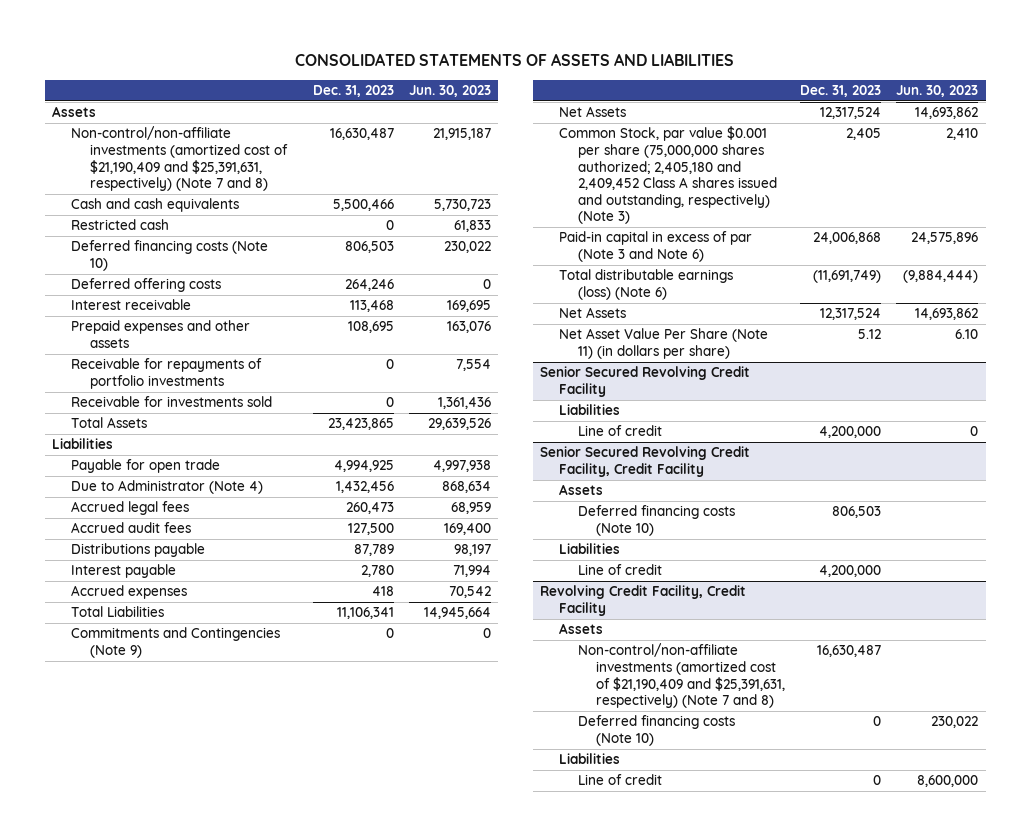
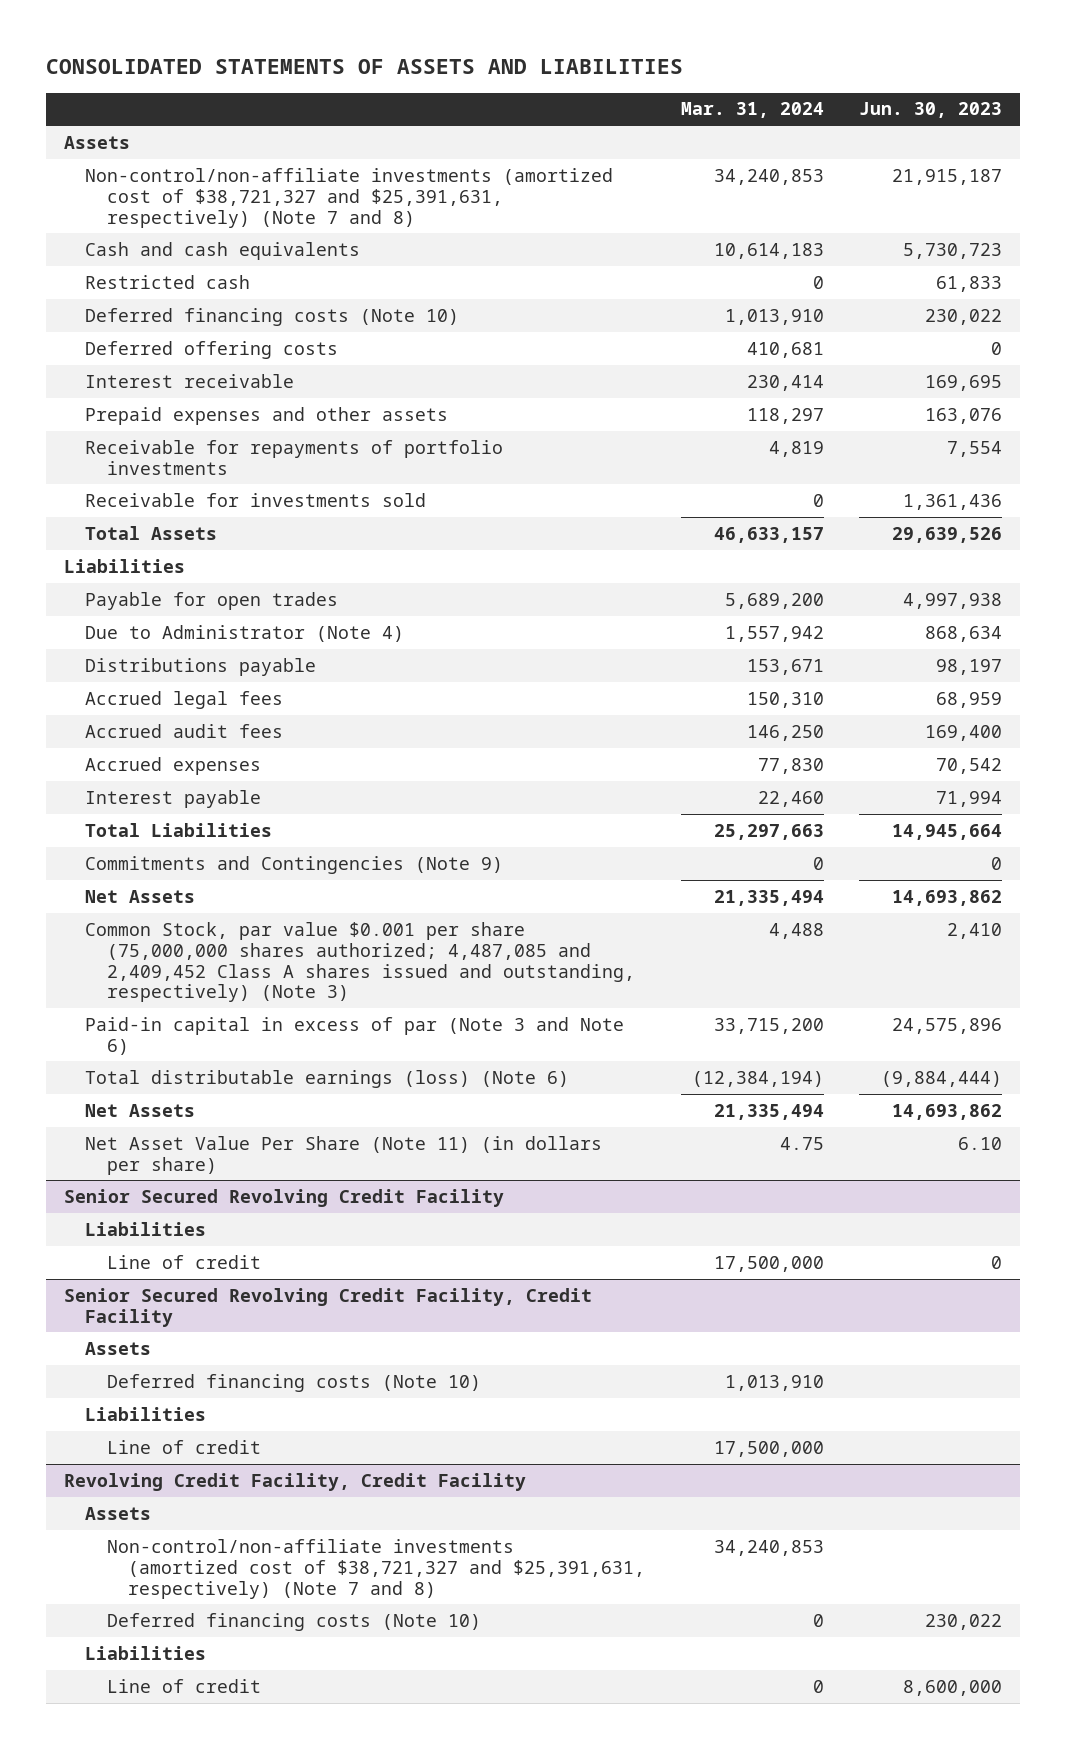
[312,85,394,98] Dec. 31, 2023 -> none
none -> [680,102,824,119] Mar. 31, 2024
[71,126,288,192] Non-control/non-affiliate investments (amortized cost of $21,190,409 and $25,391,631, respectively) (Note 7 and 8) -> [85,167,614,228] Non-control/non-affiliate investments (amortized cost of $38,721,327 and $25,391,631, respectively) (Note 7 and 8)
[71,459,221,474] Payable for open trade -> [85,591,339,610] Payable for open trades
[71,543,206,558] Distributions payable -> [85,657,317,676] Distributions payable
[71,564,177,579] Interest payable -> [85,789,262,808] Interest payable
[558,126,777,225] Common Stock, par value $0.001 per share (75,000,000 shares authorized; 2,405,180 and 2,409,452 Class A shares issued and outstanding, respectively) (Note 3) -> [85,921,635,1003] Common Stock, par value $0.001 per share (75,000,000 shares authorized; 4,487,085 and 2,409,452 Class A shares issued and outstanding, respectively) (Note 3)
[577,643,786,709] Non-control/non-affiliate investments (amortized cost of $21,190,409 and $25,391,631, respectively) (Note 7 and 8) -> [106,1538,646,1599] Non-control/non-affiliate investments (amortized cost of $38,721,327 and $25,391,631, respectively) (Note 7 and 8)

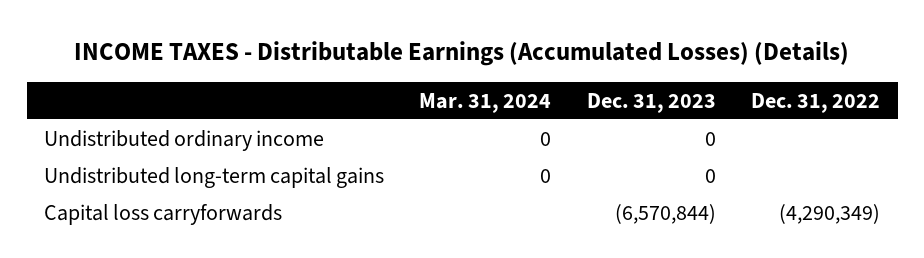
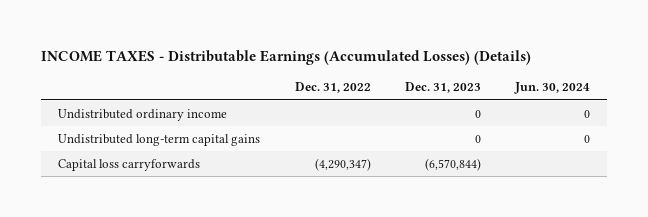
[419,92,552,113] Mar. 31, 2024 -> none
none -> [514,82,591,95] Jun. 30, 2024
[778,203,880,224] (4,290,349) -> [314,157,371,171] (4,290,347)

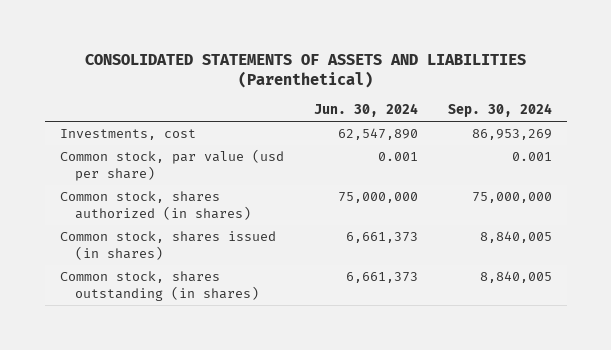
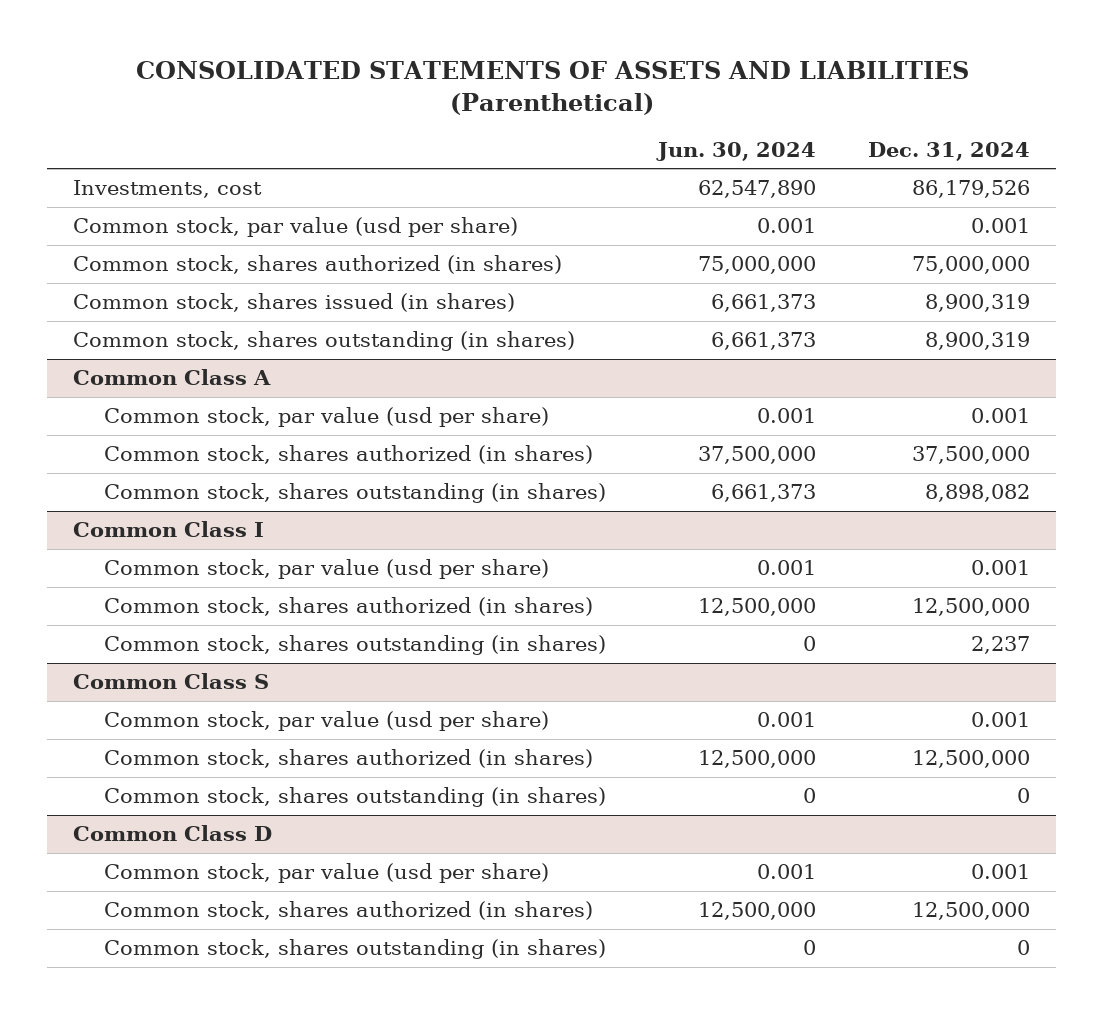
[447,102,552,117] Sep. 30, 2024 -> none
none -> [868,142,1031,162] Dec. 31, 2024
none -> [73,369,272,386] Common Class A
none -> [104,407,550,428] Common stock, par value (usd per share)
none -> [104,445,594,465] Common stock, shares authorized (in shares)
none -> [104,483,607,504] Common stock, shares outstanding (in shares)
none -> [73,521,265,538] Common Class I
none -> [104,559,550,580] Common stock, par value (usd per share)
none -> [104,597,594,617] Common stock, shares authorized (in shares)
none -> [104,635,607,656] Common stock, shares outstanding (in shares)
none -> [73,673,270,690] Common Class S
none -> [104,711,550,732] Common stock, par value (usd per share)
none -> [104,749,594,769] Common stock, shares authorized (in shares)
none -> [104,787,607,808] Common stock, shares outstanding (in shares)
none -> [73,825,273,842] Common Class D
none -> [104,863,550,884] Common stock, par value (usd per share)
none -> [104,901,594,921] Common stock, shares authorized (in shares)
none -> [104,939,607,960] Common stock, shares outstanding (in shares)

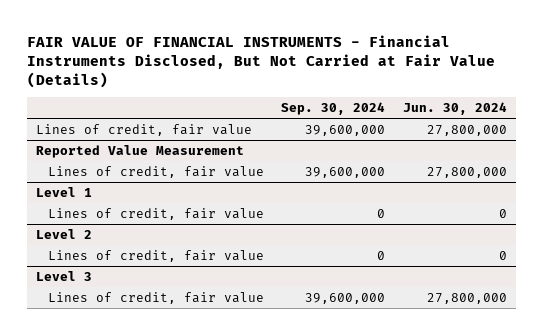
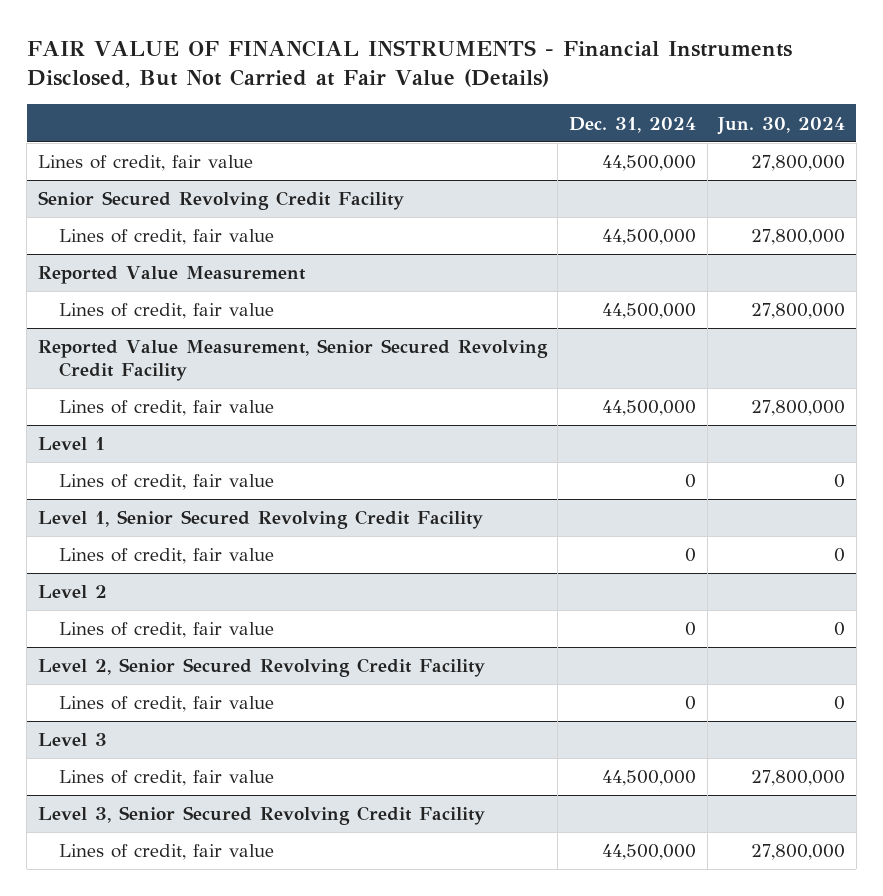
[281,102,386,116] Sep. 30, 2024 -> none
none -> [568,116,696,133] Dec. 31, 2024
none -> [37,191,404,211] Senior Secured Revolving Credit Facility
none -> [58,229,274,246] Lines of credit, fair value
none -> [37,339,548,381] Reported Value Measurement, Senior Secured Revolving Credit Facility
none -> [58,400,274,417] Lines of credit, fair value
none -> [37,510,483,530] Level 1, Senior Secured Revolving Credit Facility
none -> [58,548,274,565] Lines of credit, fair value
none -> [37,658,485,678] Level 2, Senior Secured Revolving Credit Facility
none -> [58,696,274,713] Lines of credit, fair value
none -> [37,806,485,826] Level 3, Senior Secured Revolving Credit Facility
none -> [58,844,274,861] Lines of credit, fair value

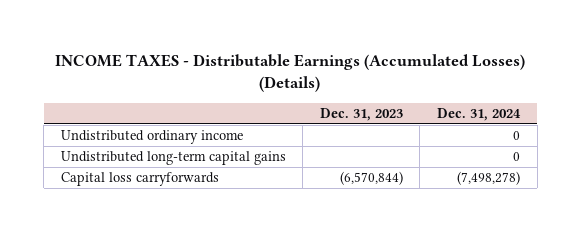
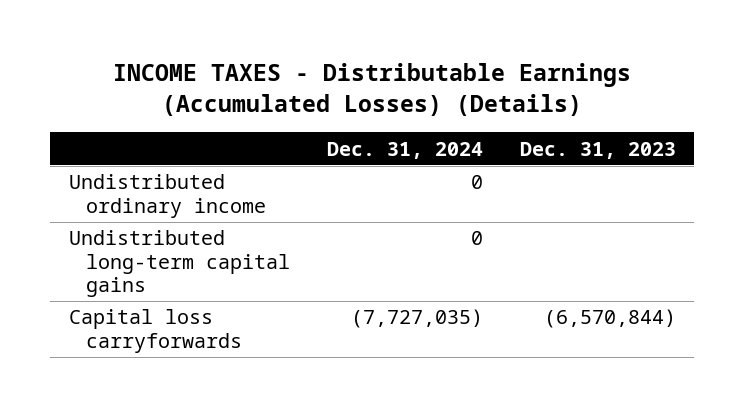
[456,171,520,186] (7,498,278) -> [350,309,483,329] (7,727,035)

